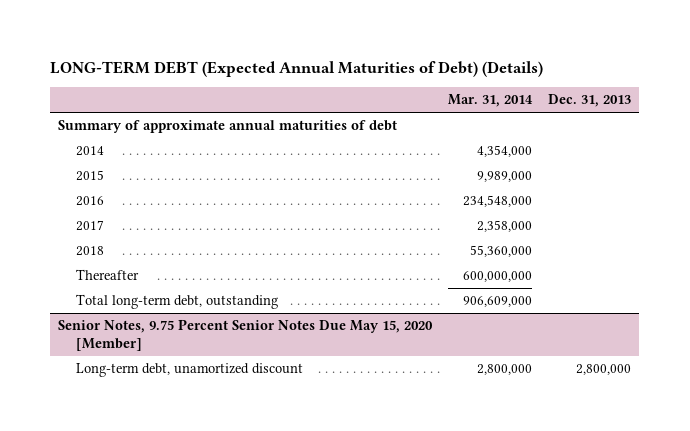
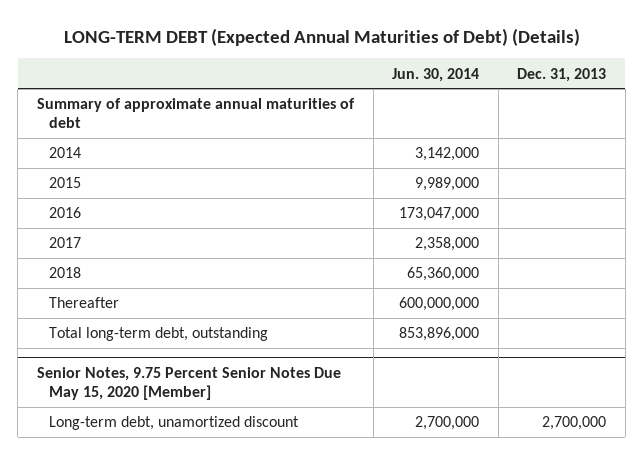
[448,94,534,108] Mar. 31, 2014 -> none
none -> [392,67,480,82] Jun. 30, 2014
[576,364,632,376] 2,800,000 -> [542,416,607,431] 2,700,000

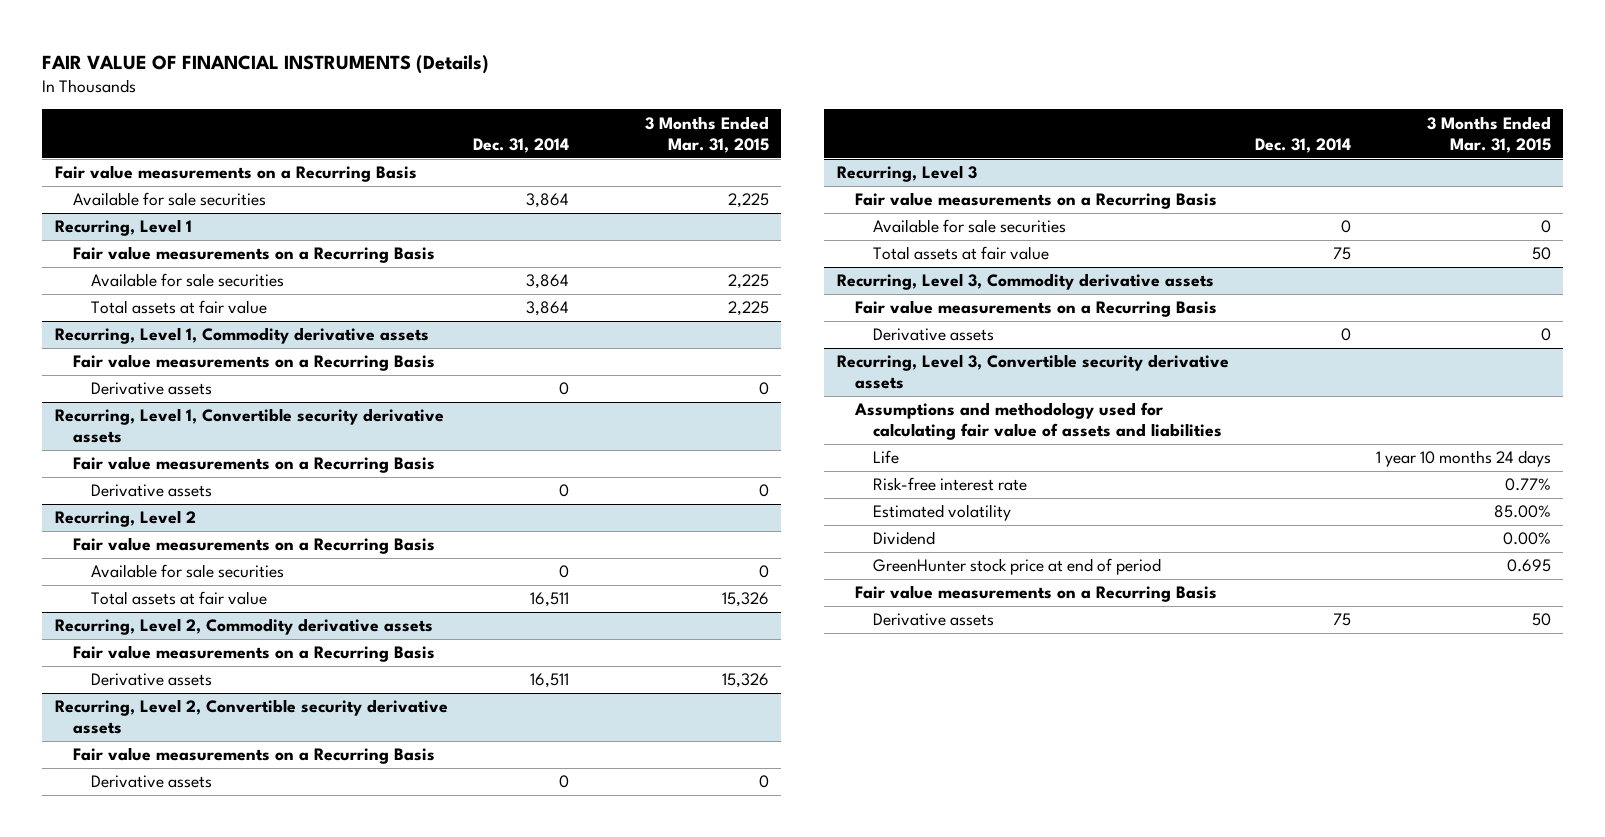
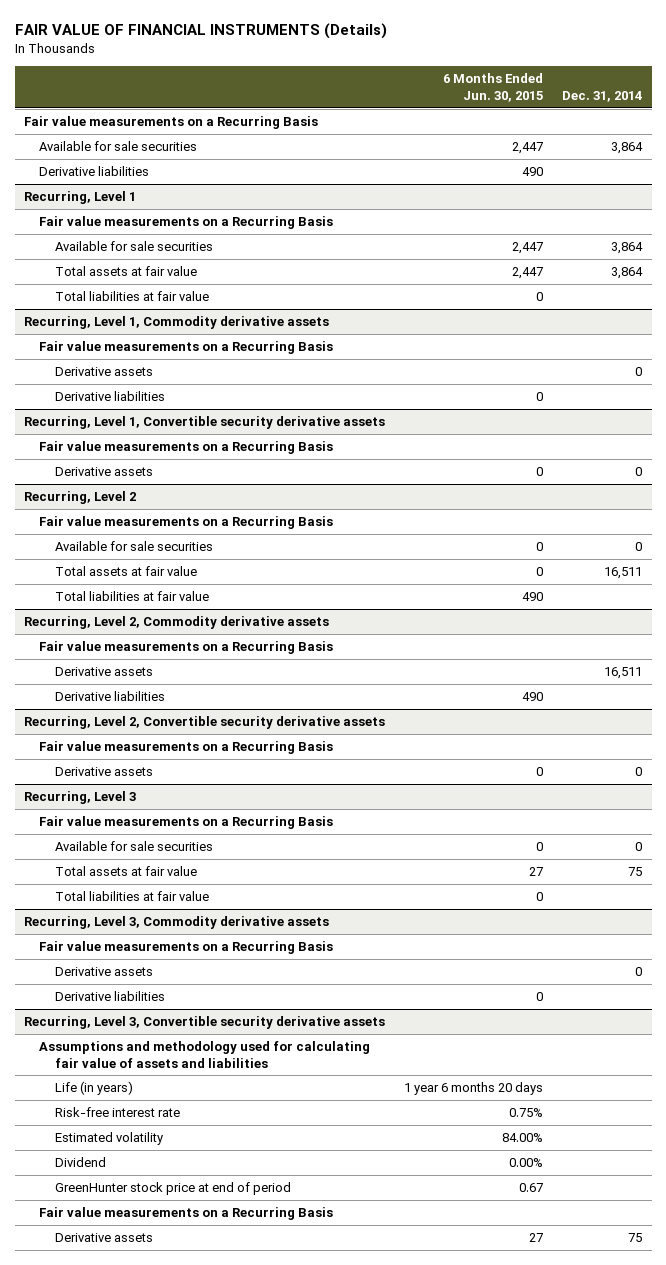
[644,115,769,153] 3 Months Ended Mar. 31, 2015 -> none
none -> [443,73,544,102] 6 Months Ended Jun. 30, 2015
none -> [39,166,150,177] Derivative liabilities
none -> [54,291,209,302] Total liabilities at fair value
none -> [54,391,165,402] Derivative liabilities
none -> [54,591,209,602] Total liabilities at fair value
none -> [54,691,165,702] Derivative liabilities
none -> [54,891,209,902] Total liabilities at fair value
none -> [54,991,165,1002] Derivative liabilities
[872,450,899,465] Life -> [54,1081,133,1096] Life (in years)

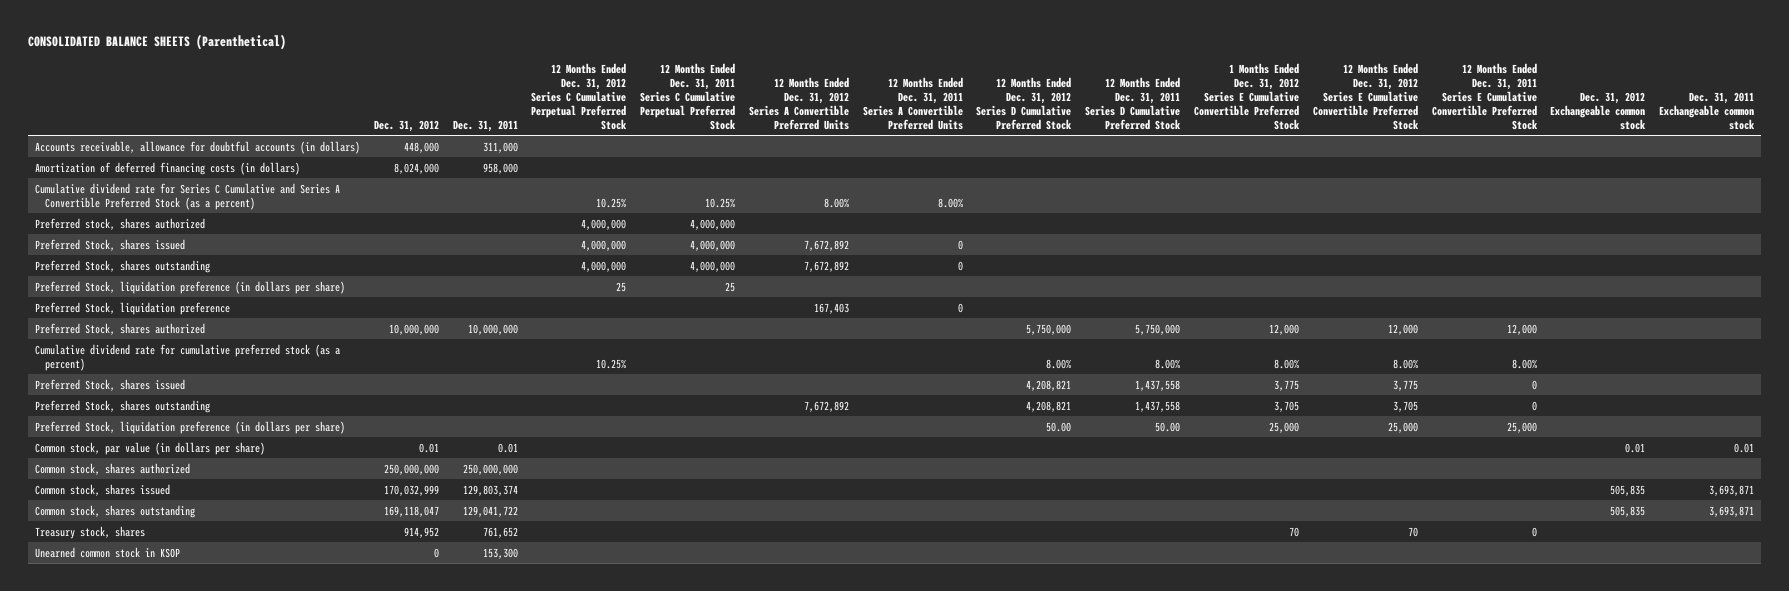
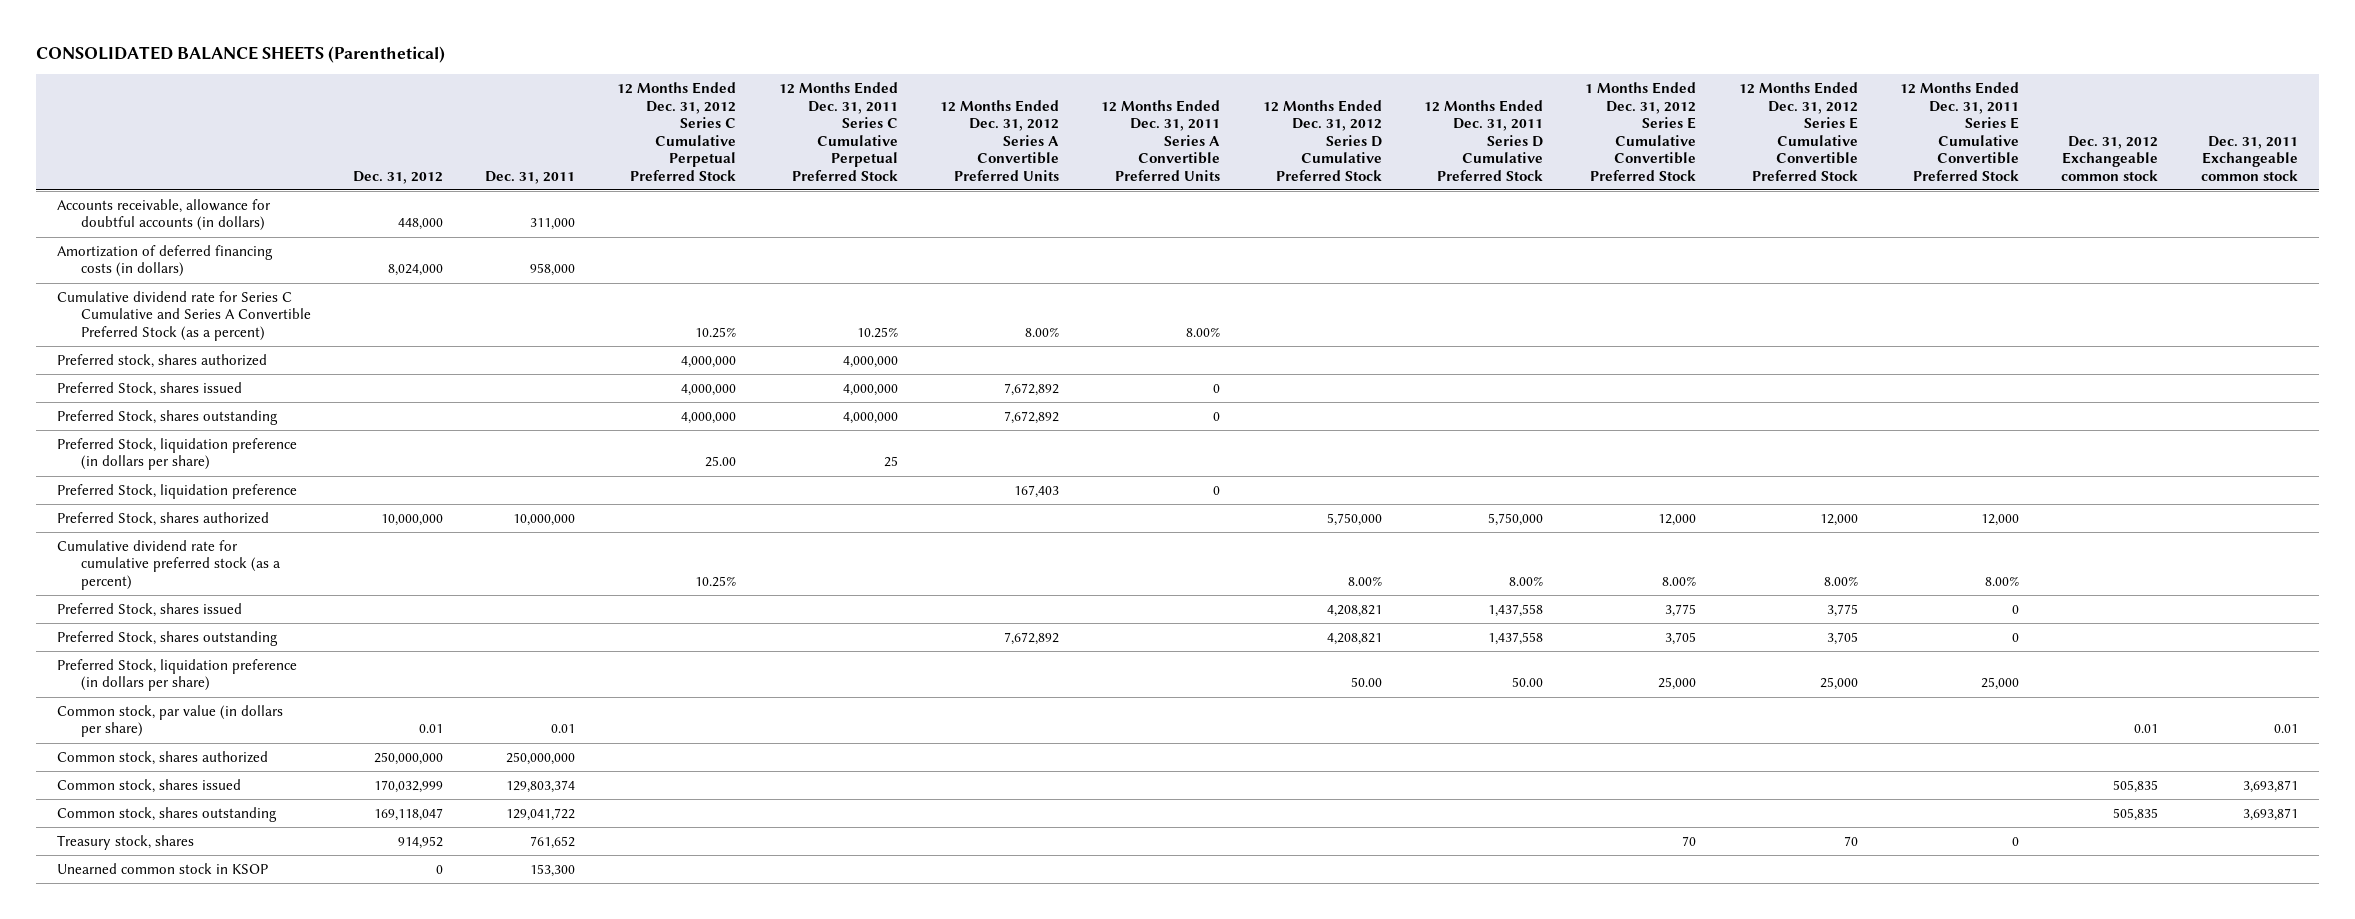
[616,281,627,292] 25 -> [705,456,737,468] 25.00

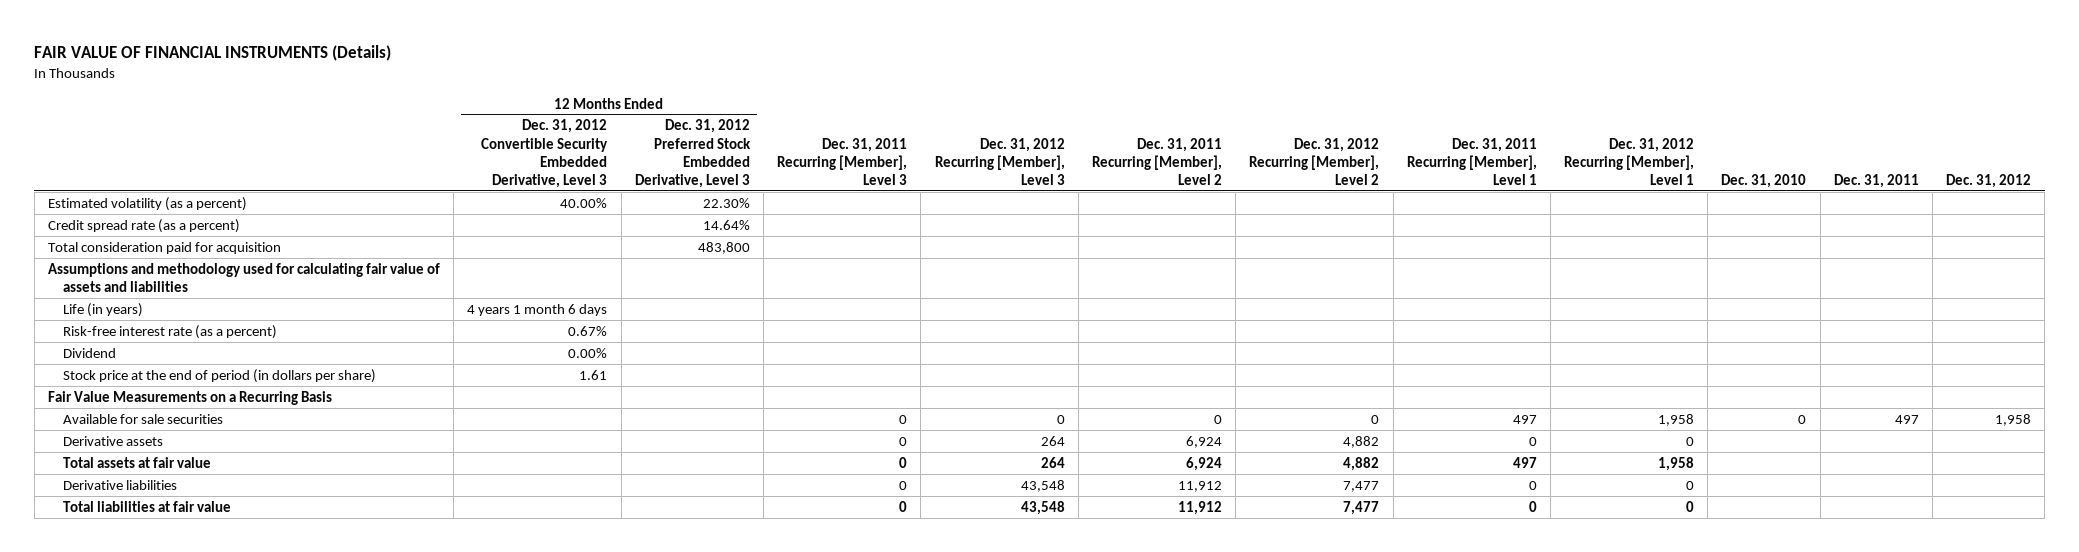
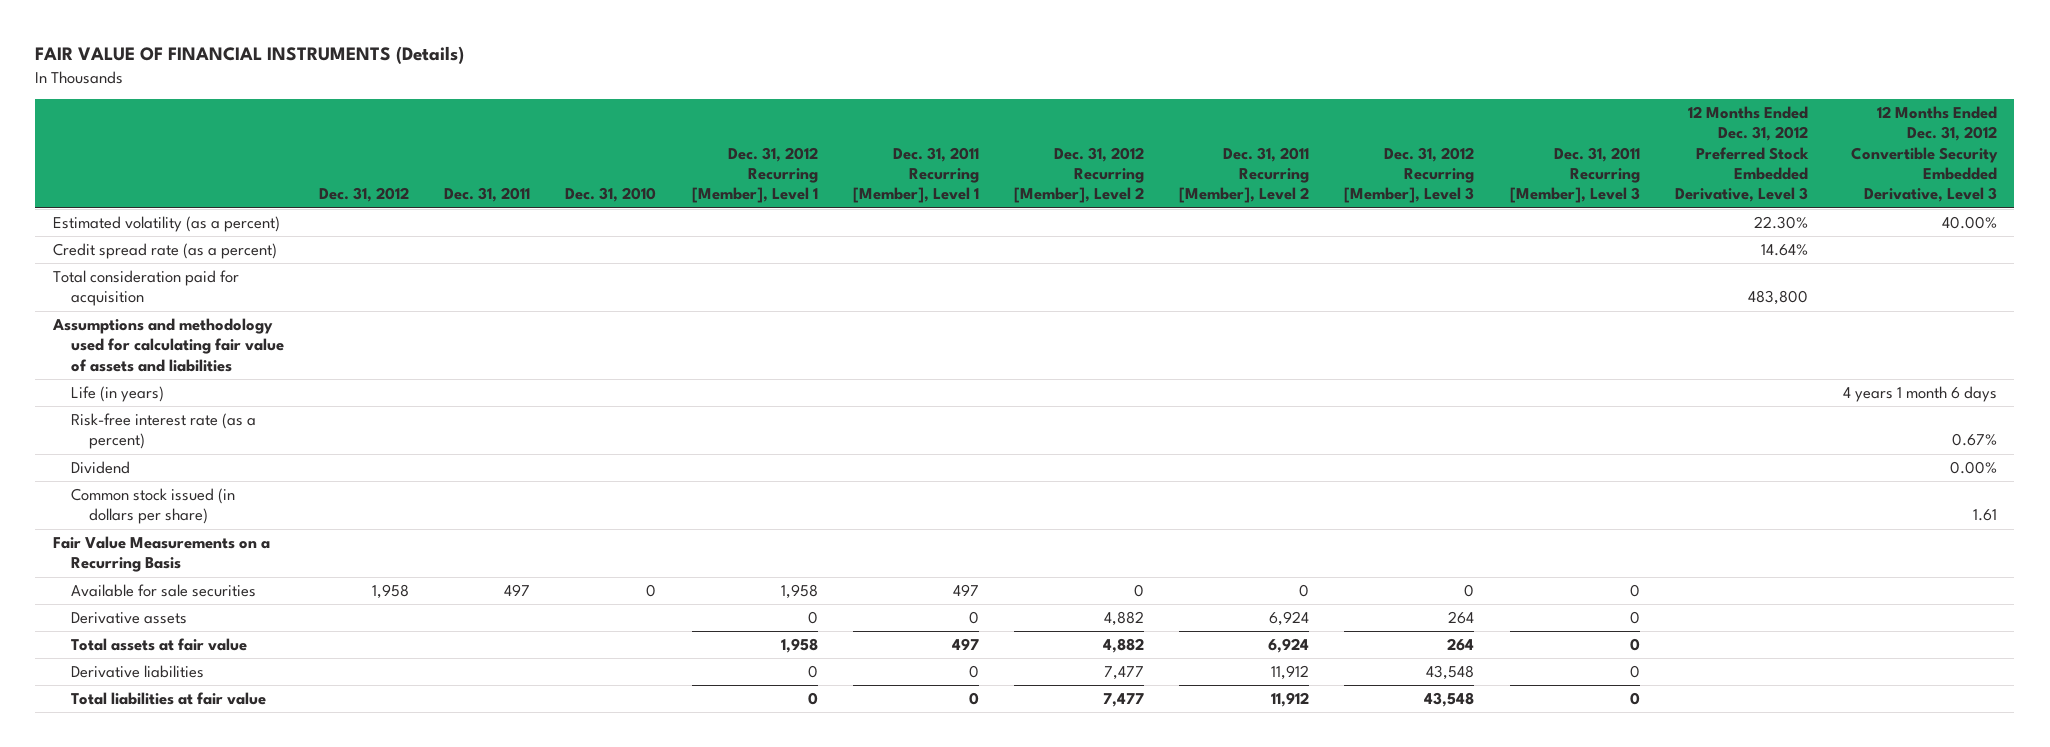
[62,368,376,383] Stock price at the end of period (in dollars per share) -> [70,488,235,525] Common stock issued (in dollars per share)

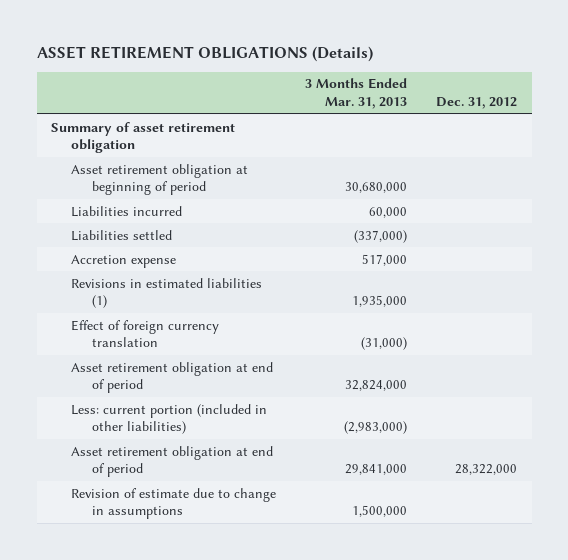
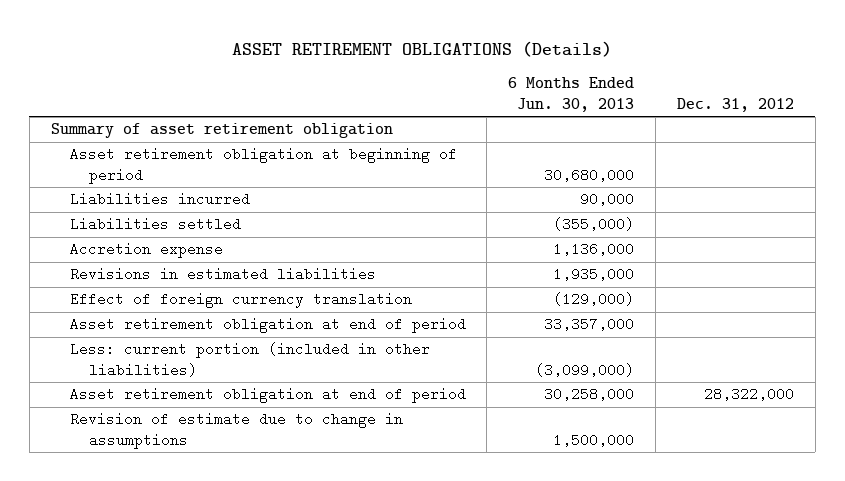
[305,78,408,109] 3 Months Ended Mar. 31, 2013 -> none
none -> [508,77,635,112] 6 Months Ended Jun. 30, 2013
[71,277,263,309] Revisions in estimated liabilities (1) -> [69,267,376,282] Revisions in estimated liabilities

